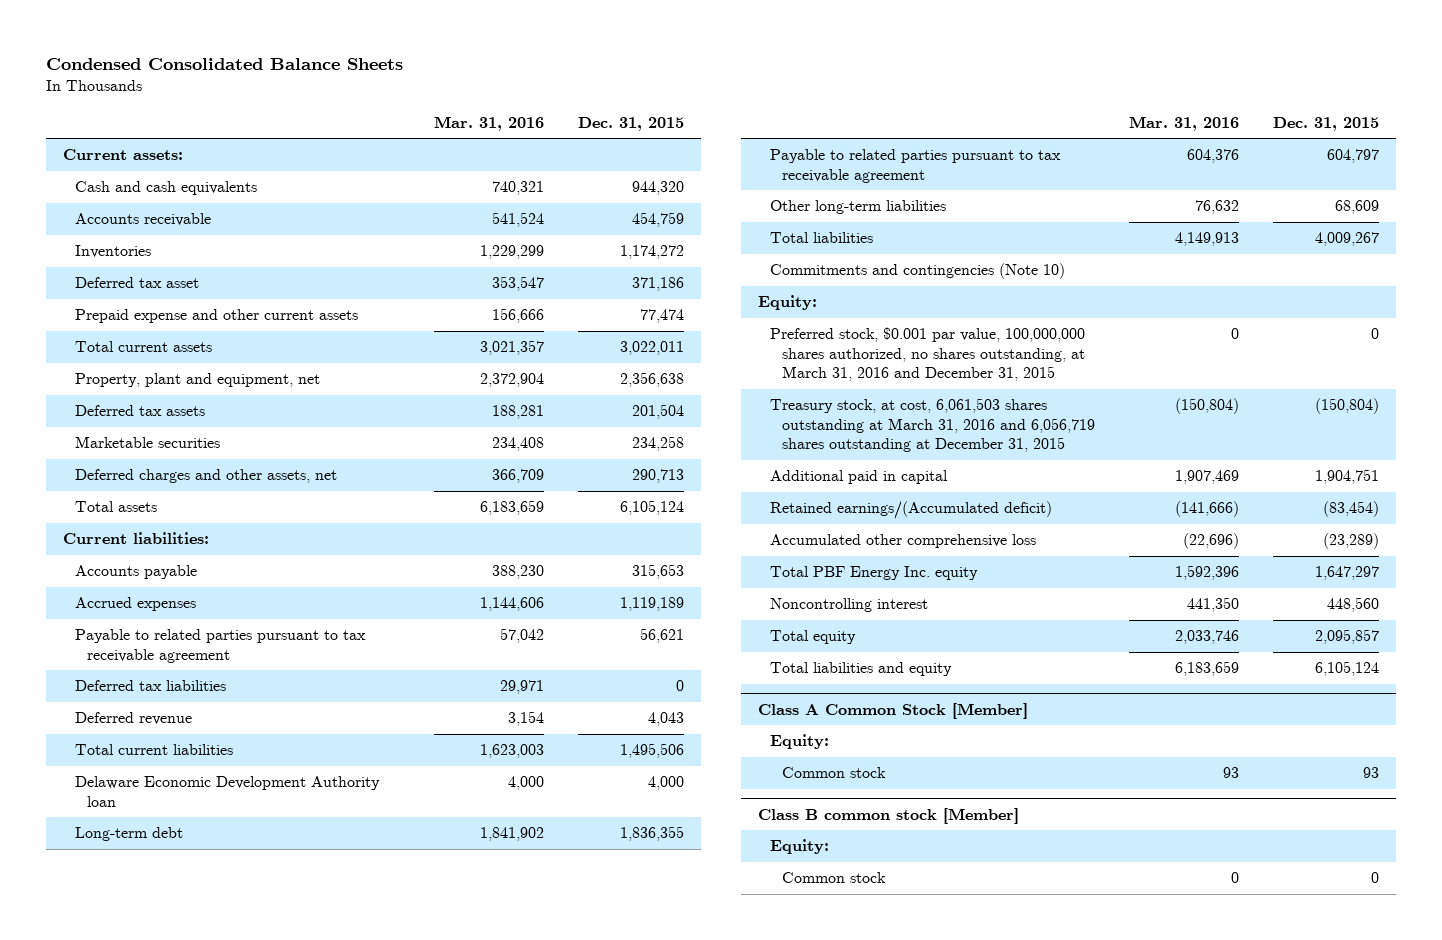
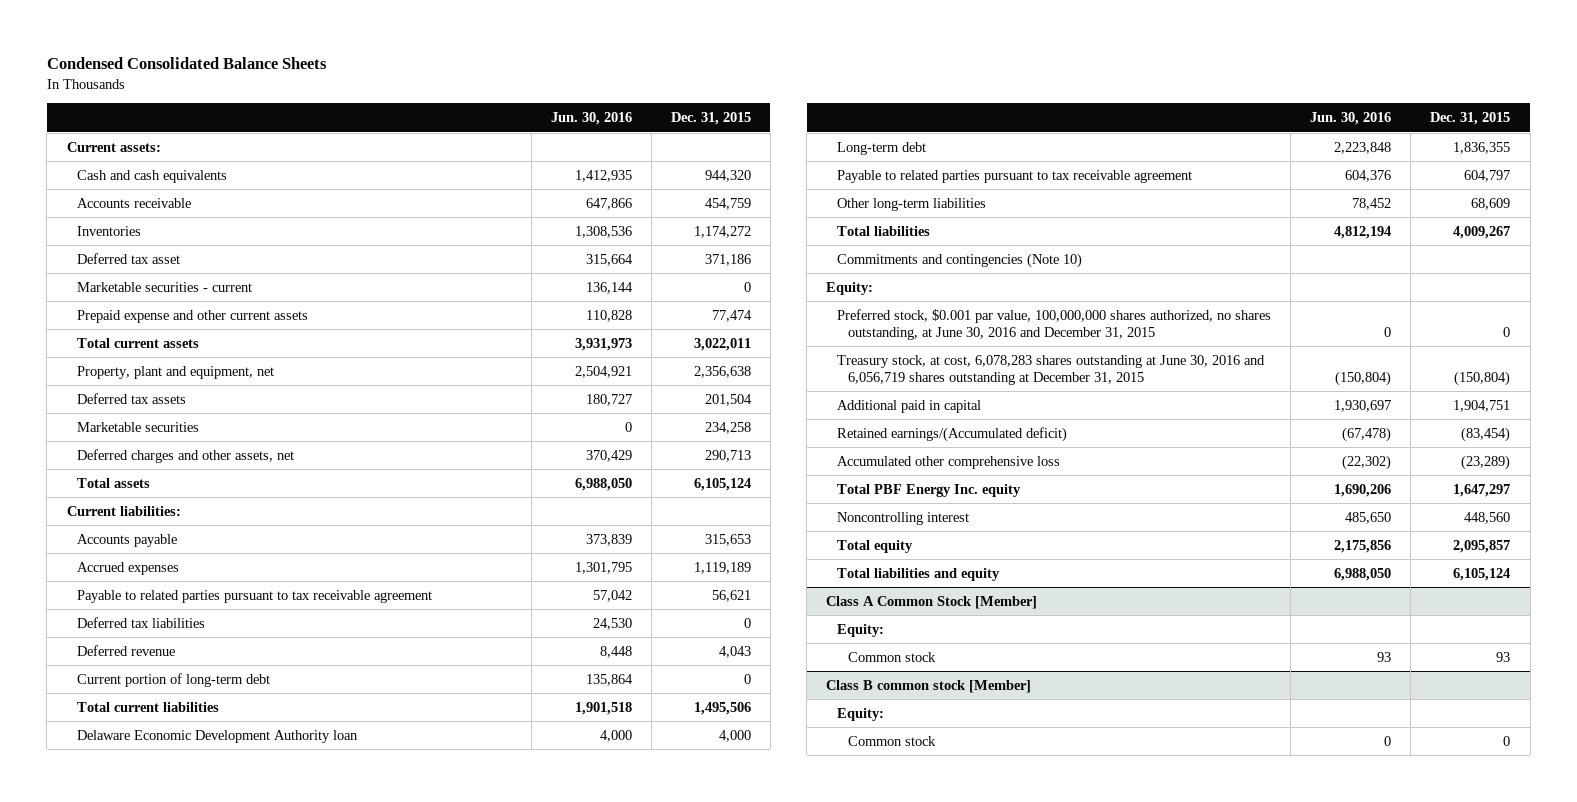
[433,116,544,132] Mar. 31, 2016 -> none
none -> [550,112,632,126] Jun. 30, 2016
none -> [77,281,253,292] Marketable securities - current
none -> [77,672,271,687] Current portion of long-term debt
[769,327,1085,382] Preferred stock, $0.001 par value, 100,000,000 shares authorized, no shares outstanding, at March 31, 2016 and December 31, 2015 -> [837,308,1272,341] Preferred stock, $0.001 par value, 100,000,000 shares authorized, no shares outstanding, at June 30, 2016 and December 31, 2015
[769,398,1095,453] Treasury stock, at cost, 6,061,503 shares outstanding at March 31, 2016 and 6,056,719 shares outstanding at December 31, 2015 -> [837,354,1266,386] Treasury stock, at cost, 6,078,283 shares outstanding at June 30, 2016 and 6,056,719 shares outstanding at December 31, 2015

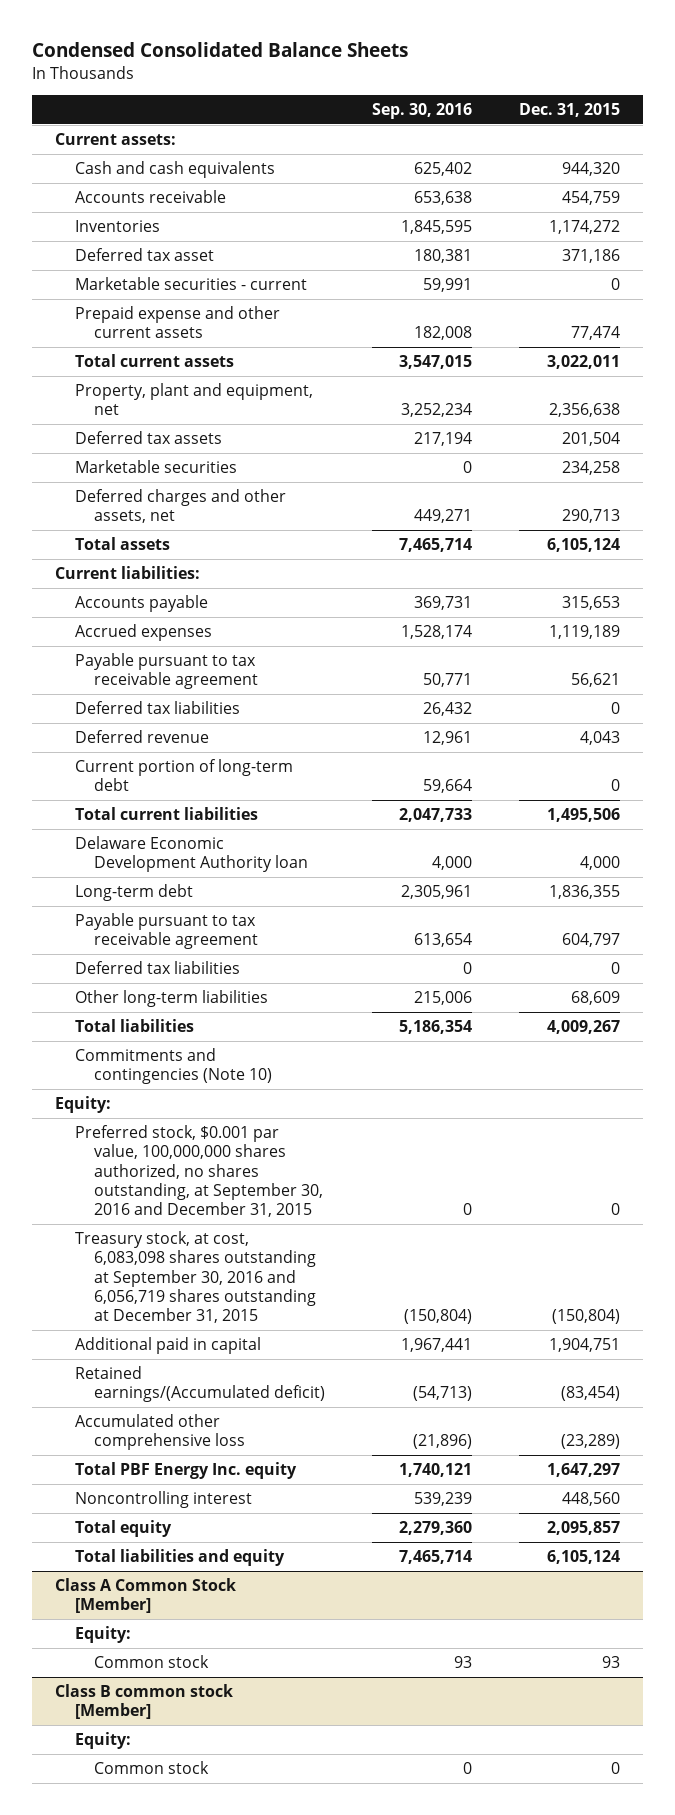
[550,112,632,126] Jun. 30, 2016 -> none
none -> [371,102,472,119] Sep. 30, 2016
[77,589,433,603] Payable to related parties pursuant to tax receivable agreement -> [74,653,258,690] Payable pursuant to tax receivable agreement
[837,169,1193,183] Payable to related parties pursuant to tax receivable agreement -> [74,913,258,950] Payable pursuant to tax receivable agreement
none -> [74,961,240,975] Deferred tax liabilities
[837,308,1272,341] Preferred stock, $0.001 par value, 100,000,000 shares authorized, no shares outstanding, at June 30, 2016 and December 31, 2015 -> [74,1125,323,1218] Preferred stock, $0.001 par value, 100,000,000 shares authorized, no shares outstanding, at September 30, 2016 and December 31, 2015
[837,354,1266,386] Treasury stock, at cost, 6,078,283 shares outstanding at June 30, 2016 and 6,056,719 shares outstanding at December 31, 2015 -> [74,1231,316,1324] Treasury stock, at cost, 6,083,098 shares outstanding at September 30, 2016 and 6,056,719 shares outstanding at December 31, 2015

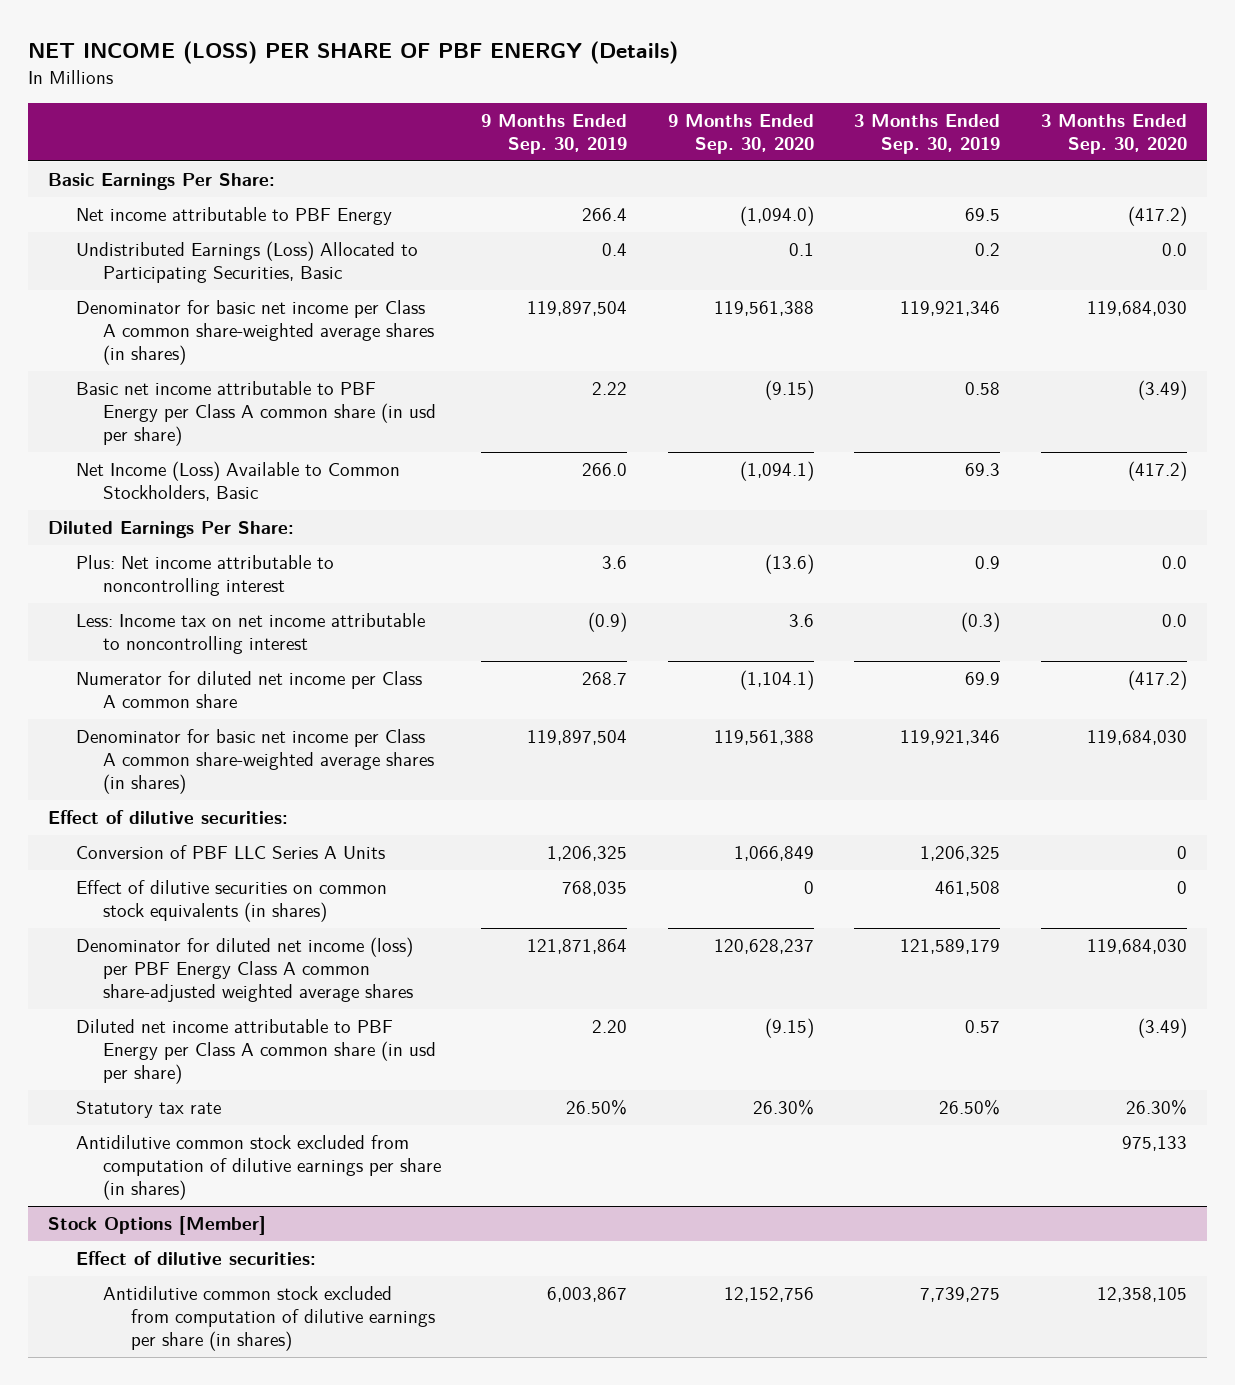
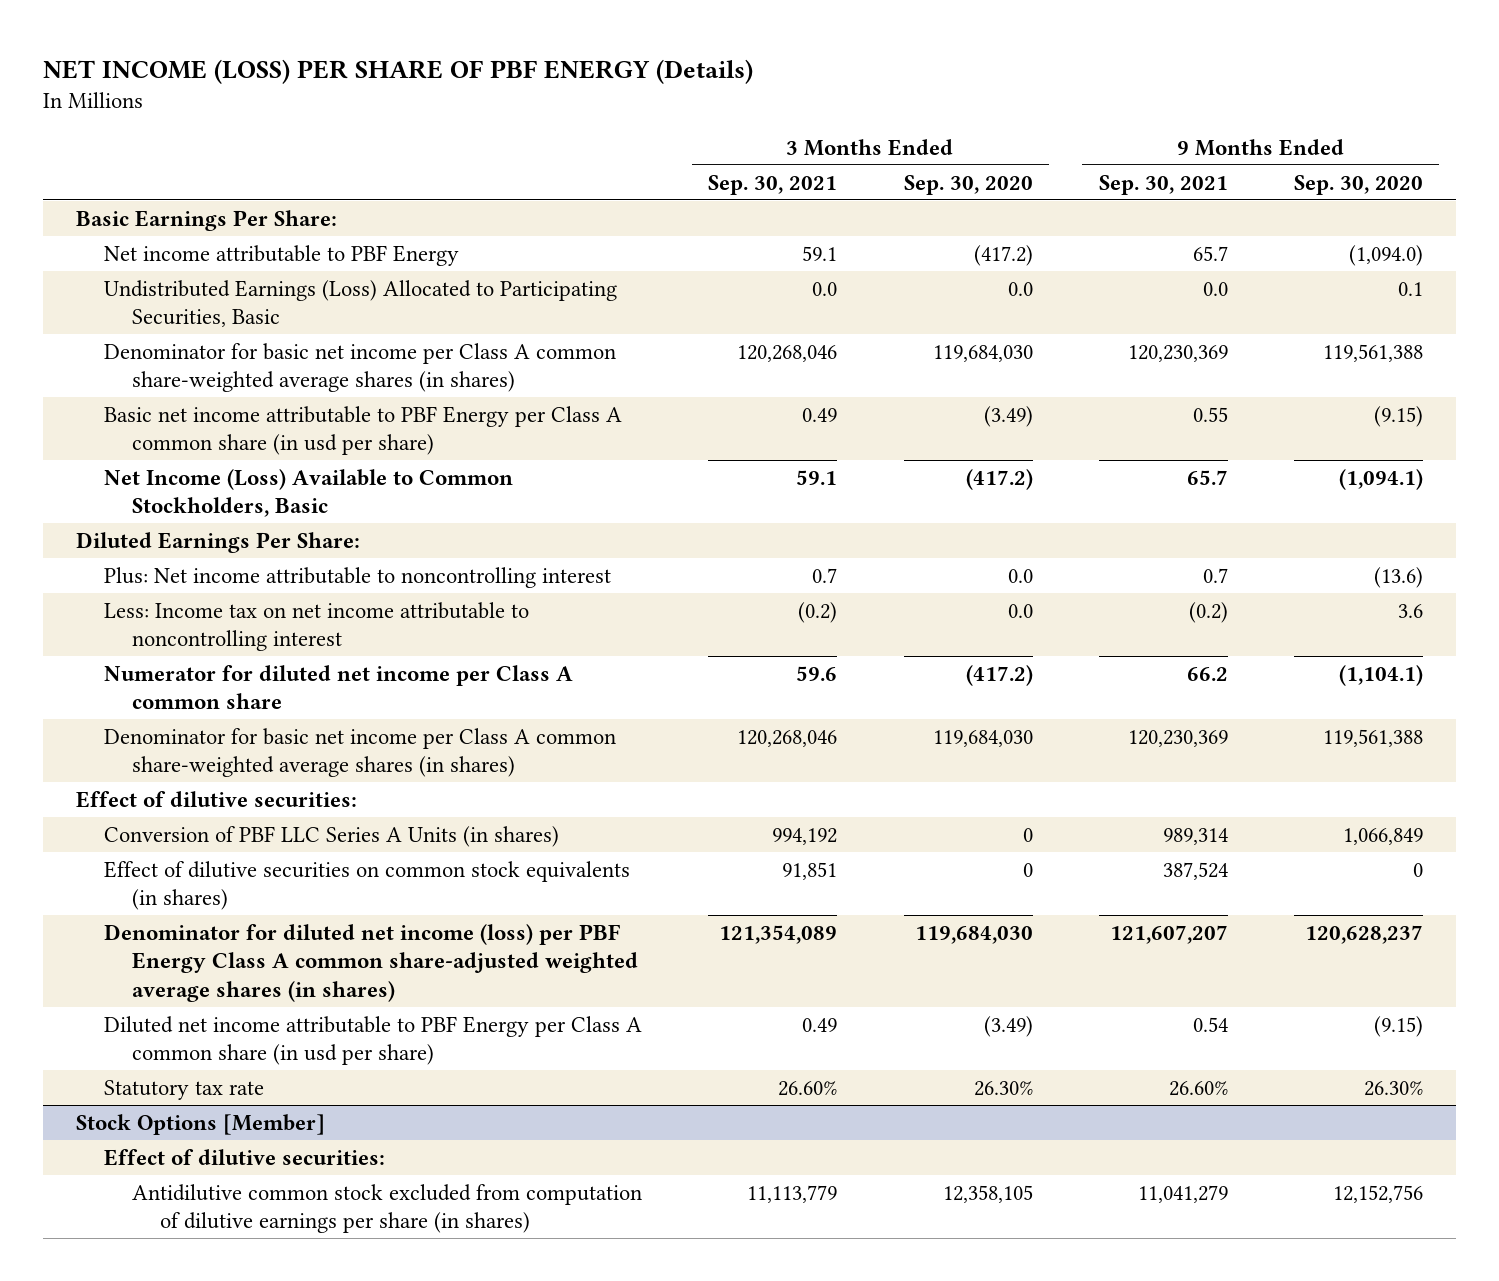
[481,114,628,154] 9 Months Ended Sep. 30, 2019 -> none
[854,114,1001,154] 3 Months Ended Sep. 30, 2019 -> none
none -> [708,174,838,195] Sep. 30, 2021
none -> [1098,174,1228,195] Sep. 30, 2021
[75,845,385,860] Conversion of PBF LLC Series A Units -> [104,825,560,847] Conversion of PBF LLC Series A Units (in shares)
[75,937,414,1003] Denominator for diluted net income (loss) per PBF Energy Class A common share-adjusted weighted average shares -> [104,923,639,1002] Denominator for diluted net income (loss) per PBF Energy Class A common share-adjusted weighted average shares (in shares)
[75,1135,442,1201] Antidilutive common stock excluded from computation of dilutive earnings per share (in shares) -> none

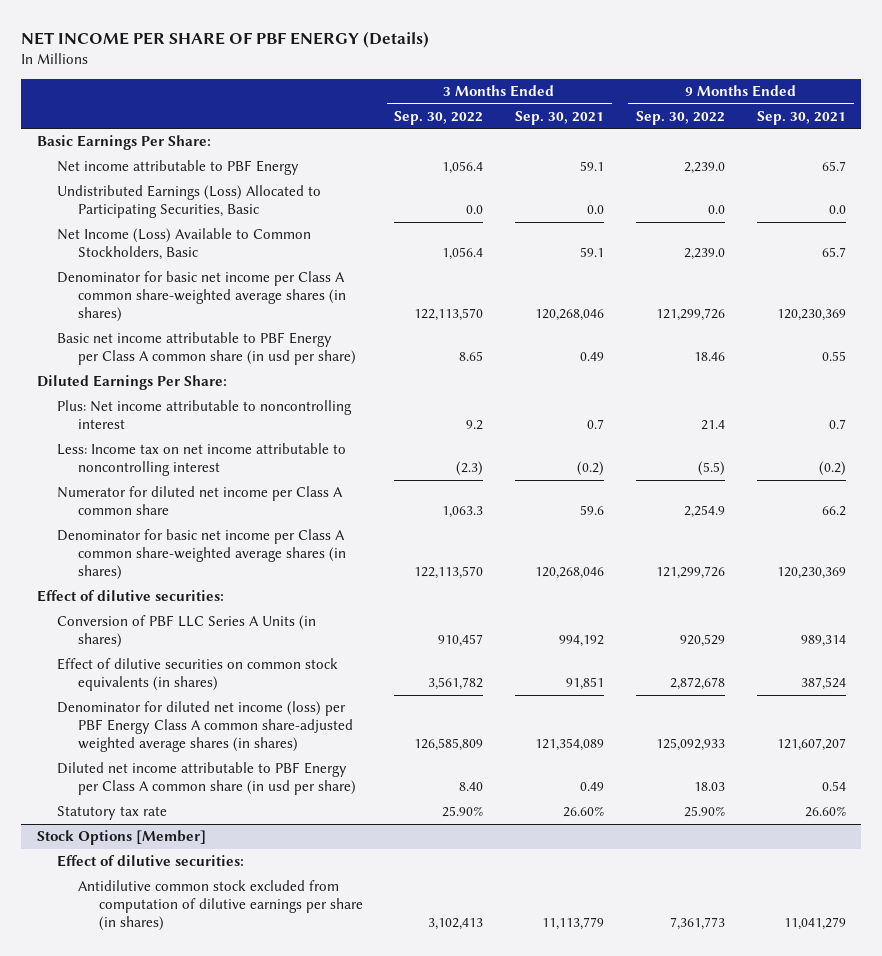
[42,58,753,84] NET INCOME (LOSS) PER SHARE OF PBF ENERGY (Details) -> [20,30,429,48] NET INCOME PER SHARE OF PBF ENERGY (Details)
[903,174,1033,195] Sep. 30, 2020 -> none
[1293,174,1423,195] Sep. 30, 2020 -> none
none -> [394,110,484,125] Sep. 30, 2022
none -> [635,110,725,125] Sep. 30, 2022
[104,468,514,518] Net Income (Loss) Available to Common Stockholders, Basic -> [57,228,312,261] Net Income (Loss) Available to Common Stockholders, Basic

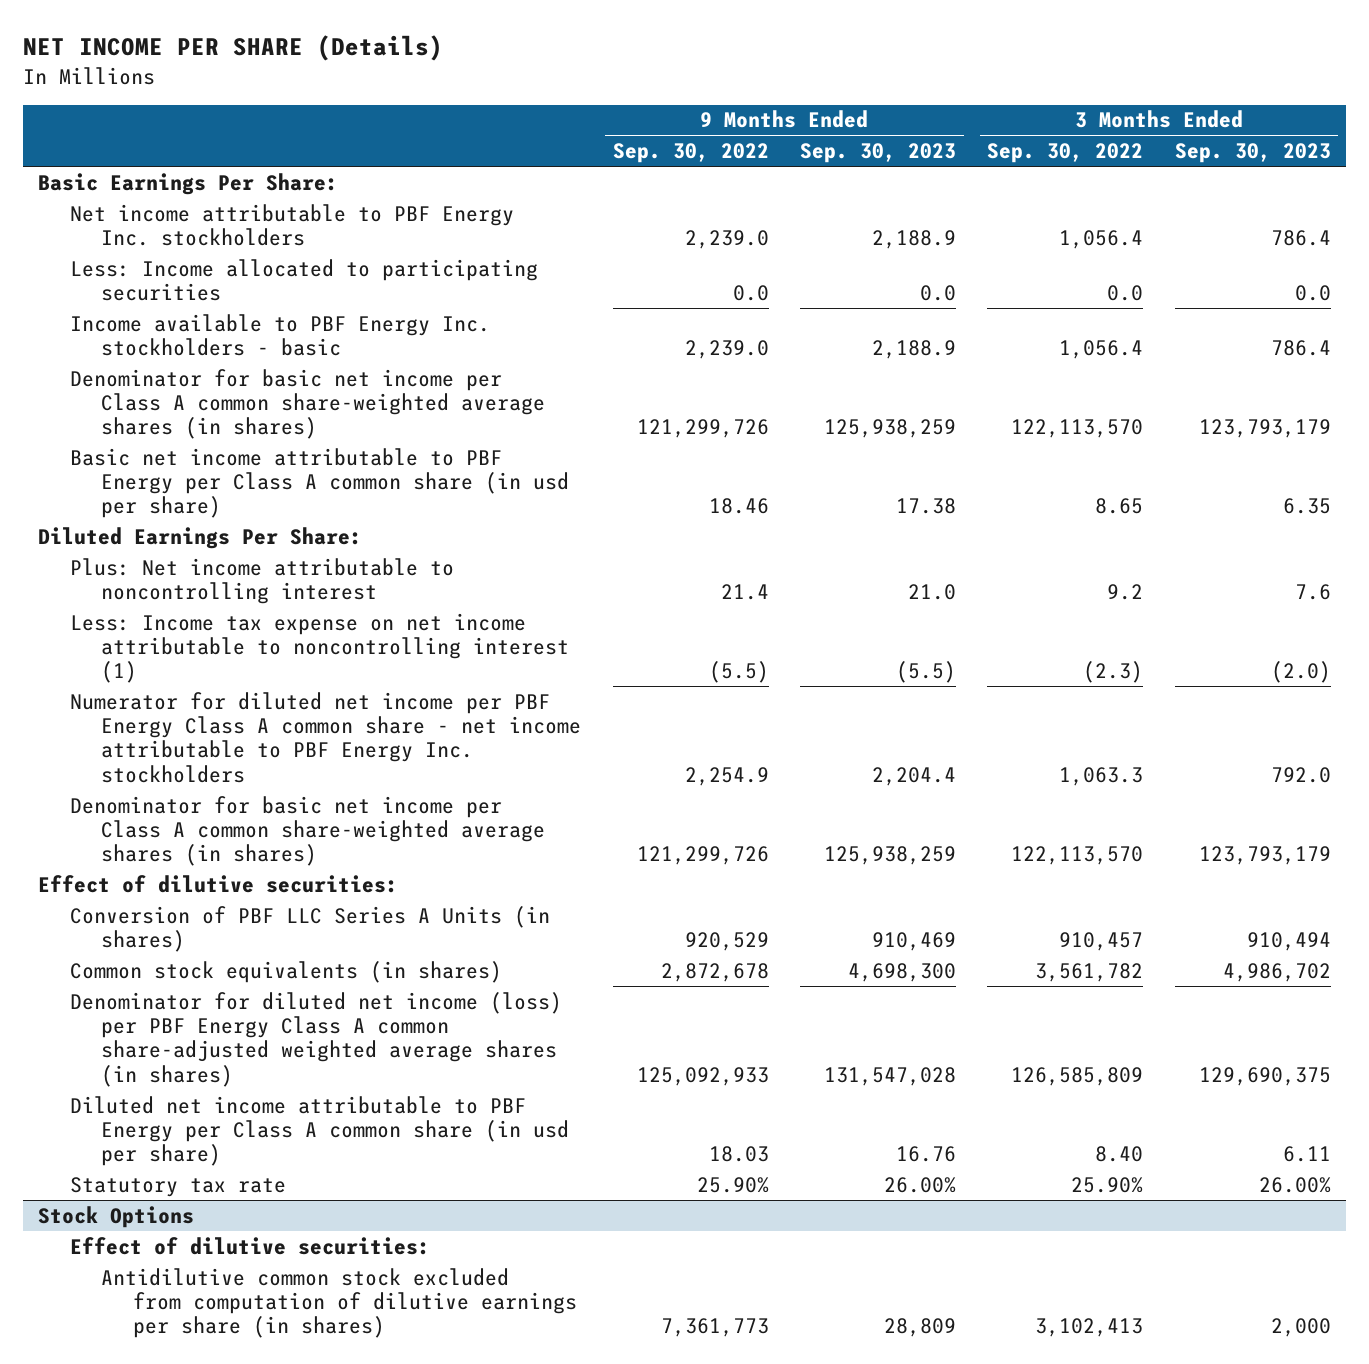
[20,30,429,48] NET INCOME PER SHARE OF PBF ENERGY (Details) -> [22,35,443,62] NET INCOME PER SHARE (Details)
[515,110,605,125] Sep. 30, 2021 -> none
[756,110,846,125] Sep. 30, 2021 -> none
none -> [800,143,957,164] Sep. 30, 2023
none -> [1174,143,1331,164] Sep. 30, 2023
[57,160,300,176] Net income attributable to PBF Energy -> [69,203,514,246] Net income attributable to PBF Energy Inc. stockholders
[57,185,322,219] Undistributed Earnings (Loss) Allocated to Participating Securities, Basic -> [69,258,538,301] Less: Income allocated to participating securities
[57,228,312,261] Net Income (Loss) Available to Common Stockholders, Basic -> [69,313,490,356] Income available to PBF Energy Inc. stockholders - basic
[57,443,347,477] Less: Income tax on net income attributable to noncontrolling interest -> [69,612,570,684] Less: Income tax expense on net income attributable to noncontrolling interest (1)
[57,486,344,516] Numerator for diluted net income per Class A common share -> [69,691,582,783] Numerator for diluted net income per PBF Energy Class A common share - net income attributable to PBF Energy Inc. stockholders
[57,658,339,692] Effect of dilutive securities on common stock equivalents (in shares) -> [69,960,502,983] Common stock equivalents (in shares)
[36,830,206,846] Stock Options [Member] -> [38,1205,195,1228] Stock Options

